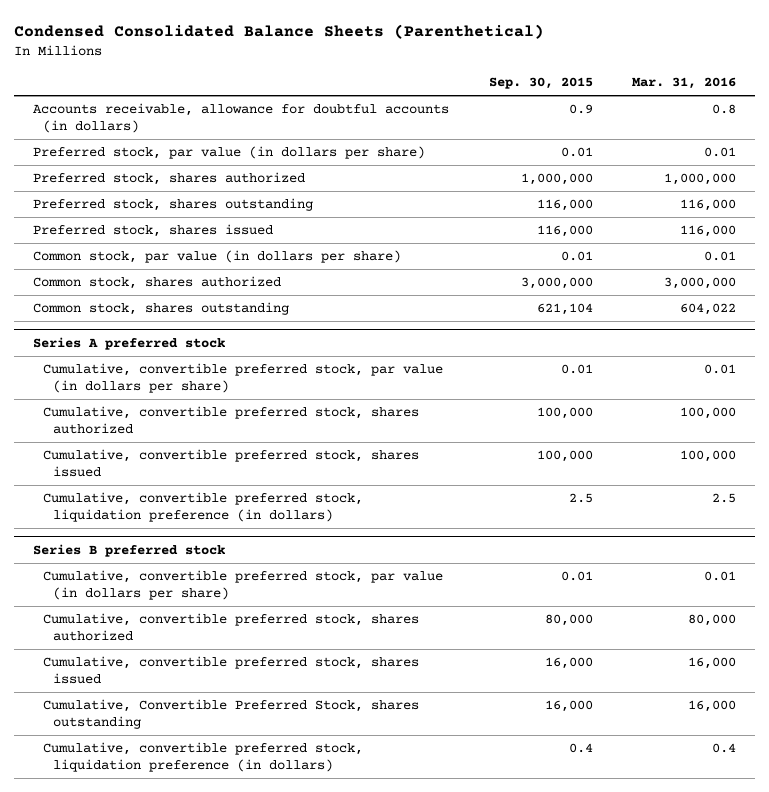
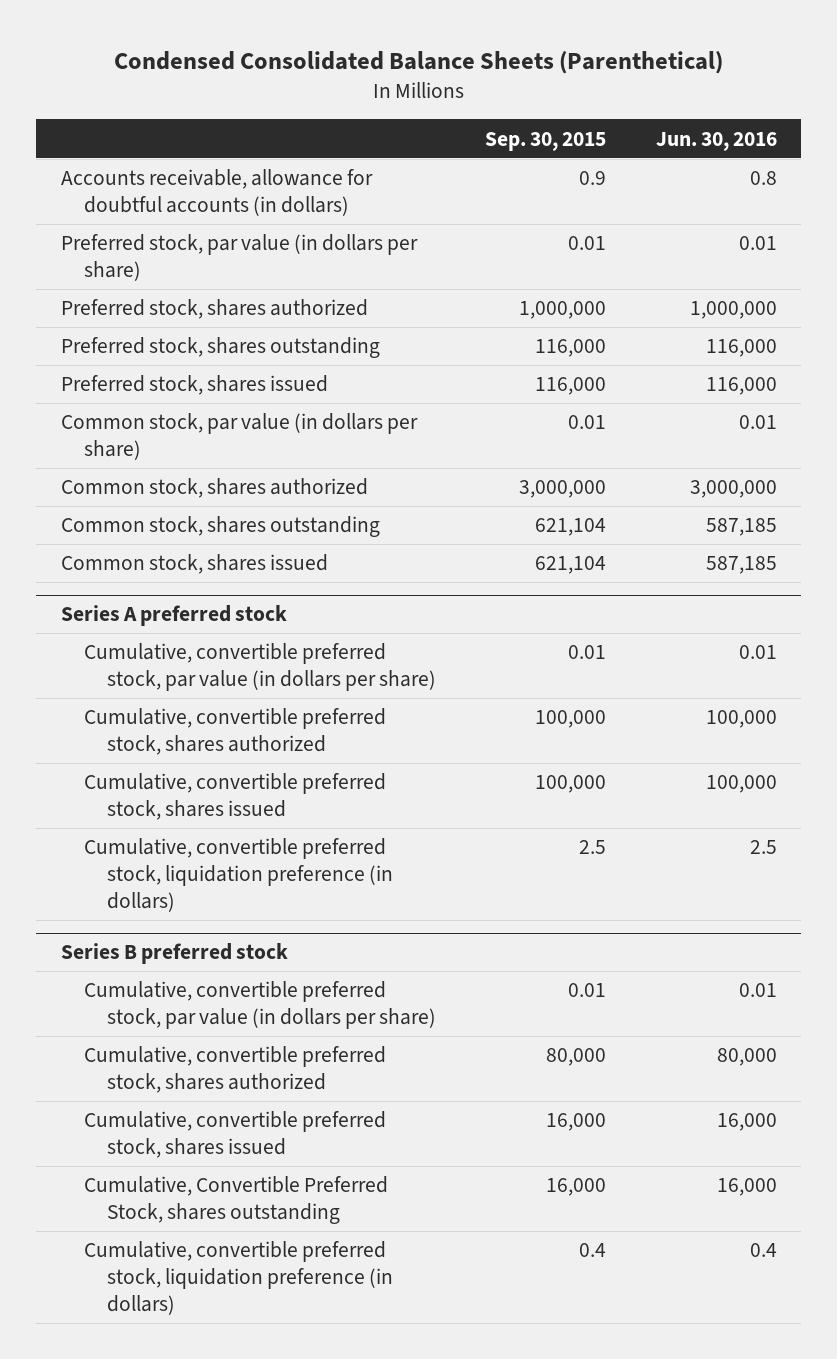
[631,77,736,90] Mar. 31, 2016 -> none
none -> [655,131,777,151] Jun. 30, 2016
none -> [60,554,328,575] Common stock, shares issued

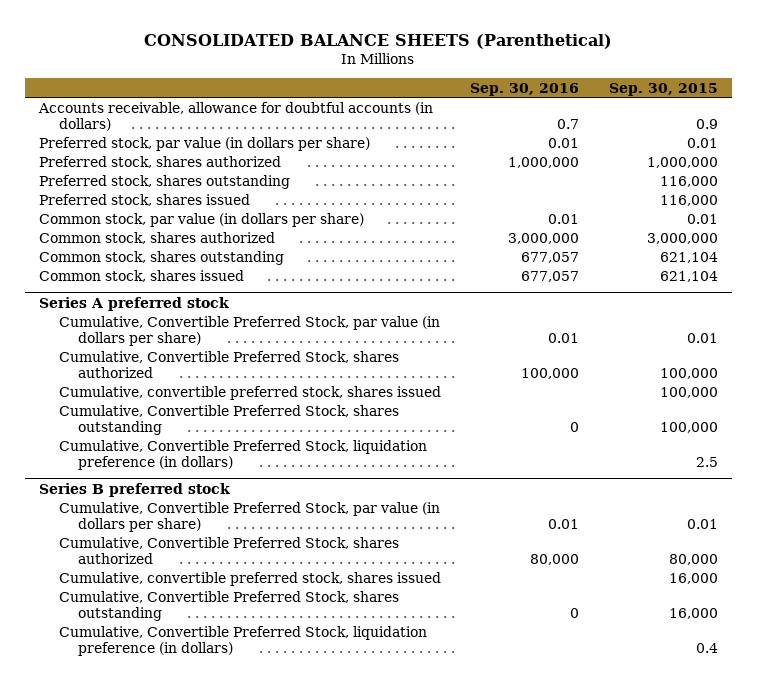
[113,51,723,75] Condensed Consolidated Balance Sheets (Parenthetical) -> [144,33,613,49] CONSOLIDATED BALANCE SHEETS (Parenthetical)
[655,131,777,151] Jun. 30, 2016 -> none
none -> [470,82,580,96] Sep. 30, 2016
[83,643,436,691] Cumulative, convertible preferred stock, par value (in dollars per share) -> [58,315,440,346] Cumulative, Convertible Preferred Stock, par value (in dollars per share)
[83,708,386,755] Cumulative, convertible preferred stock, shares authorized -> [58,350,399,378] Cumulative, Convertible Preferred Stock, shares authorized
none -> [58,404,399,435] Cumulative, Convertible Preferred Stock, shares outstanding
[83,838,393,912] Cumulative, convertible preferred stock, liquidation preference (in dollars) -> [58,439,427,470] Cumulative, Convertible Preferred Stock, liquidation preference (in dollars)
[83,981,436,1029] Cumulative, convertible preferred stock, par value (in dollars per share) -> [58,501,440,532] Cumulative, Convertible Preferred Stock, par value (in dollars per share)
[83,1046,386,1093] Cumulative, convertible preferred stock, shares authorized -> [58,536,399,564] Cumulative, Convertible Preferred Stock, shares authorized
[83,1241,393,1315] Cumulative, convertible preferred stock, liquidation preference (in dollars) -> [58,625,427,656] Cumulative, Convertible Preferred Stock, liquidation preference (in dollars)

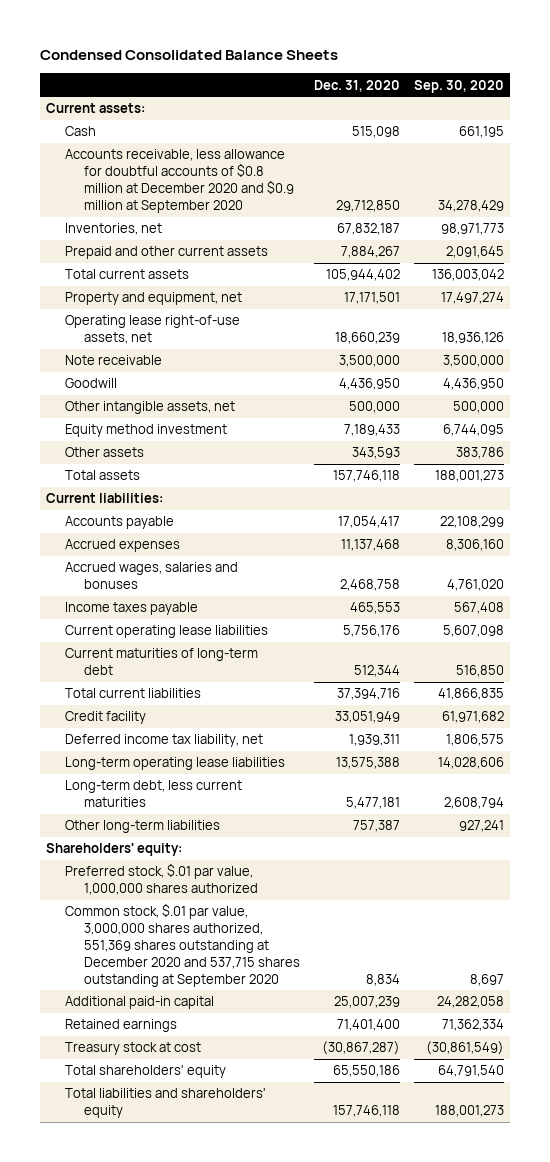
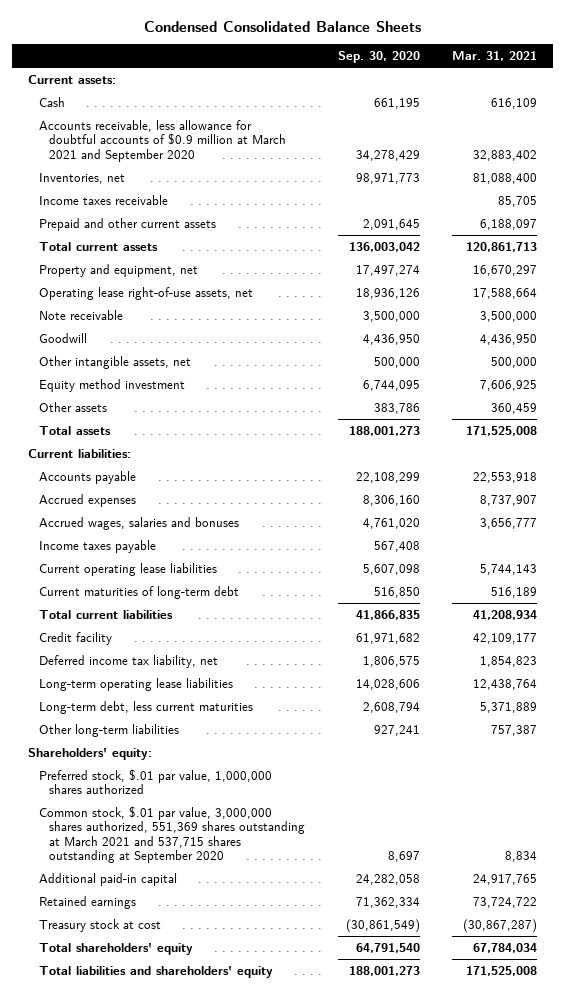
[313,79,400,92] Dec. 31, 2020 -> none
none -> [451,50,537,61] Mar. 31, 2021
[65,149,295,213] Accounts receivable, less allowance for doubtful accounts of $0.8 million at December 2020 and $0.9 million at September 2020 -> [38,119,287,162] Accounts receivable, less allowance for doubtful accounts of $0.9 million at March 2021 and September 2020
none -> [38,194,168,205] Income taxes receivable
[65,903,301,987] Common stock, $.01 par value, 3,000,000 shares authorized, 551,369 shares outstanding at December 2020 and 537,715 shares outstanding at September 2020 -> [38,805,306,863] Common stock, $.01 par value, 3,000,000 shares authorized, 551,369 shares outstanding at March 2021 and 537,715 shares outstanding at September 2020

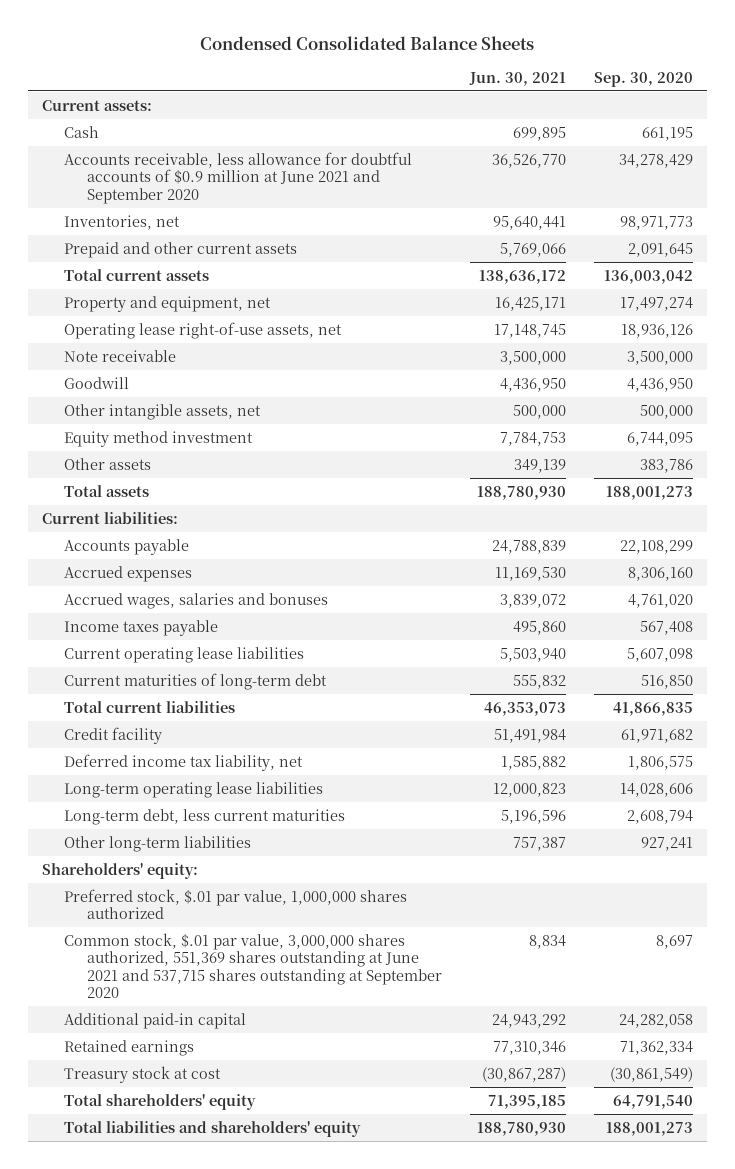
[451,50,537,61] Mar. 31, 2021 -> none
none -> [468,71,566,86] Jun. 30, 2021
[38,119,287,162] Accounts receivable, less allowance for doubtful accounts of $0.9 million at March 2021 and September 2020 -> [64,151,413,204] Accounts receivable, less allowance for doubtful accounts of $0.9 million at June 2021 and September 2020
[38,194,168,205] Income taxes receivable -> none
[38,805,306,863] Common stock, $.01 par value, 3,000,000 shares authorized, 551,369 shares outstanding at March 2021 and 537,715 shares outstanding at September 2020 -> [64,932,442,999] Common stock, $.01 par value, 3,000,000 shares authorized, 551,369 shares outstanding at June 2021 and 537,715 shares outstanding at September 2020

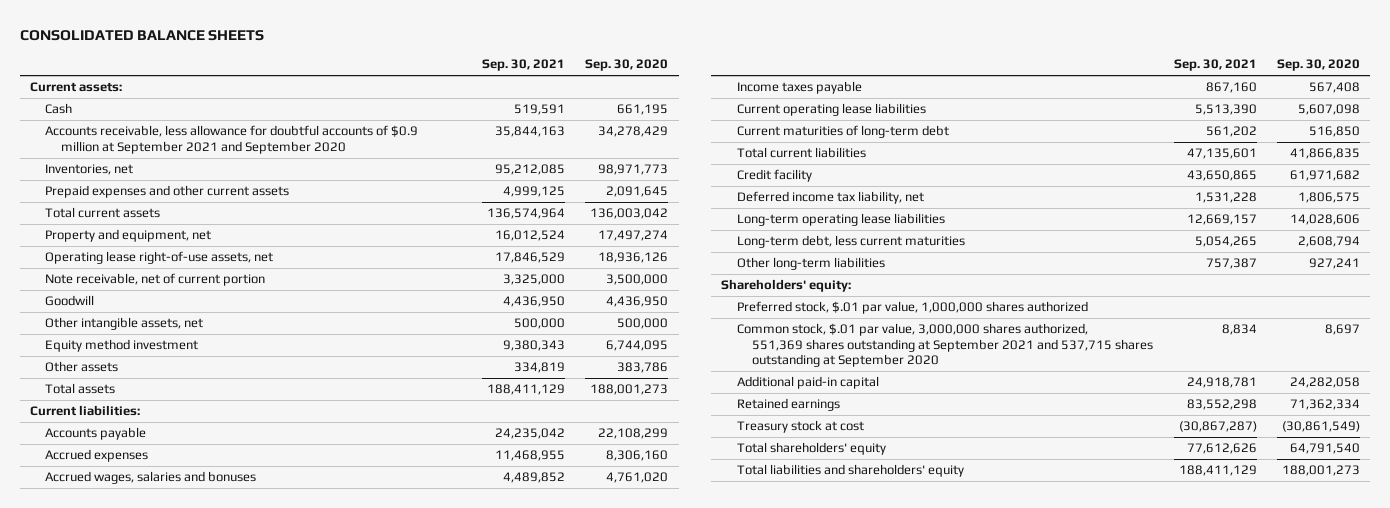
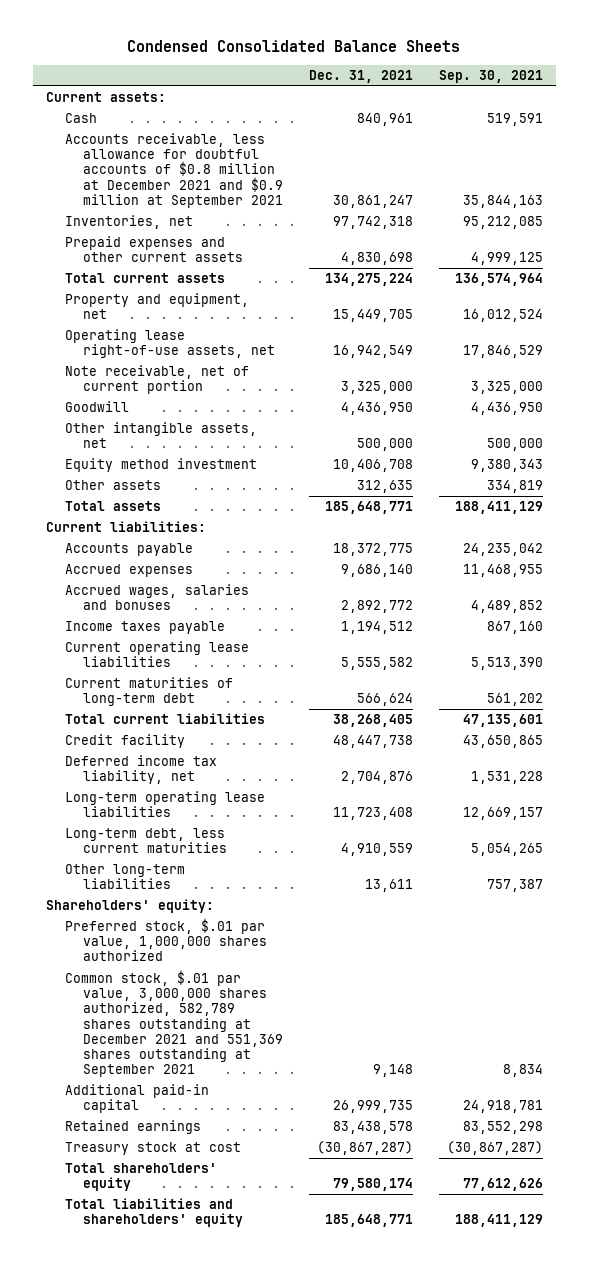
[19,29,264,41] CONSOLIDATED BALANCE SHEETS -> [127,40,461,53] Condensed Consolidated Balance Sheets
[585,59,669,72] Sep. 30, 2020 -> none
none -> [309,69,414,83] Dec. 31, 2021
[45,125,419,154] Accounts receivable, less allowance for doubtful accounts of $0.9 million at September 2021 and September 2020 -> [64,133,284,208] Accounts receivable, less allowance for doubtful accounts of $0.8 million at December 2021 and $0.9 million at September 2021
[736,323,1154,368] Common stock, $.01 par value, 3,000,000 shares authorized, 551,369 shares outstanding at September 2021 and 537,715 shares outstanding at September 2020 -> [64,970,284,1078] Common stock, $.01 par value, 3,000,000 shares authorized, 582,789 shares outstanding at December 2021 and 551,369 shares outstanding at September 2021

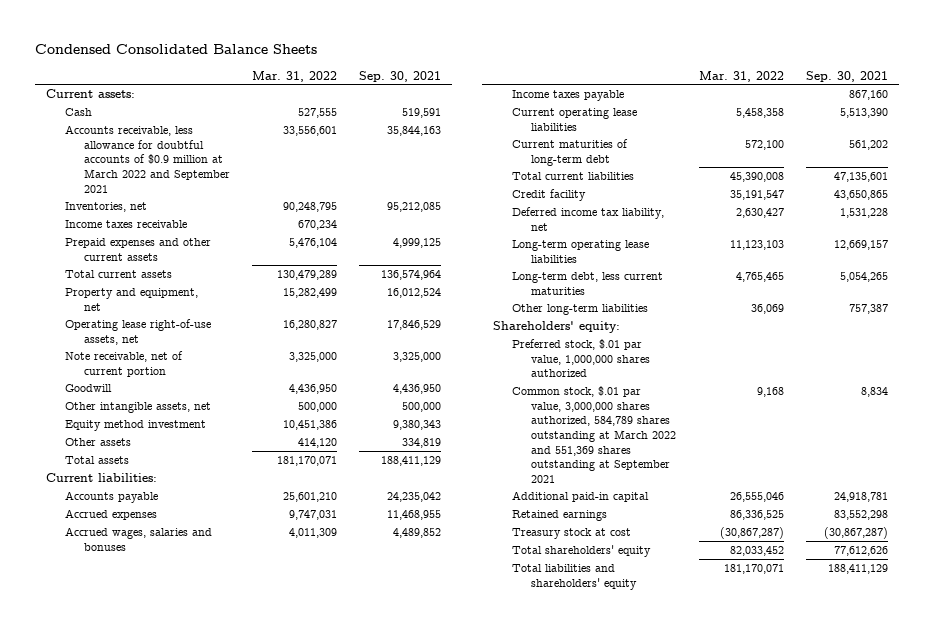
[309,69,414,83] Dec. 31, 2021 -> none
none -> [251,70,337,82] Mar. 31, 2022
[64,133,284,208] Accounts receivable, less allowance for doubtful accounts of $0.8 million at December 2021 and $0.9 million at September 2021 -> [64,125,230,193] Accounts receivable, less allowance for doubtful accounts of $0.9 million at March 2022 and September 2021
none -> [64,220,187,229] Income taxes receivable
[64,970,284,1078] Common stock, $.01 par value, 3,000,000 shares authorized, 582,789 shares outstanding at December 2021 and 551,369 shares outstanding at September 2021 -> [511,386,676,483] Common stock, $.01 par value, 3,000,000 shares authorized, 584,789 shares outstanding at March 2022 and 551,369 shares outstanding at September 2021

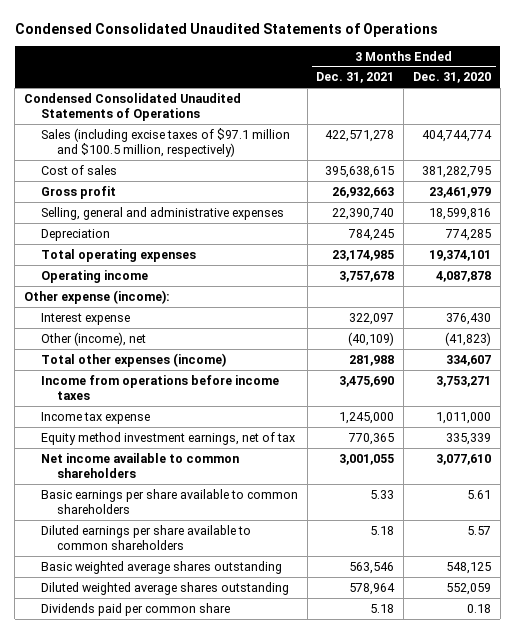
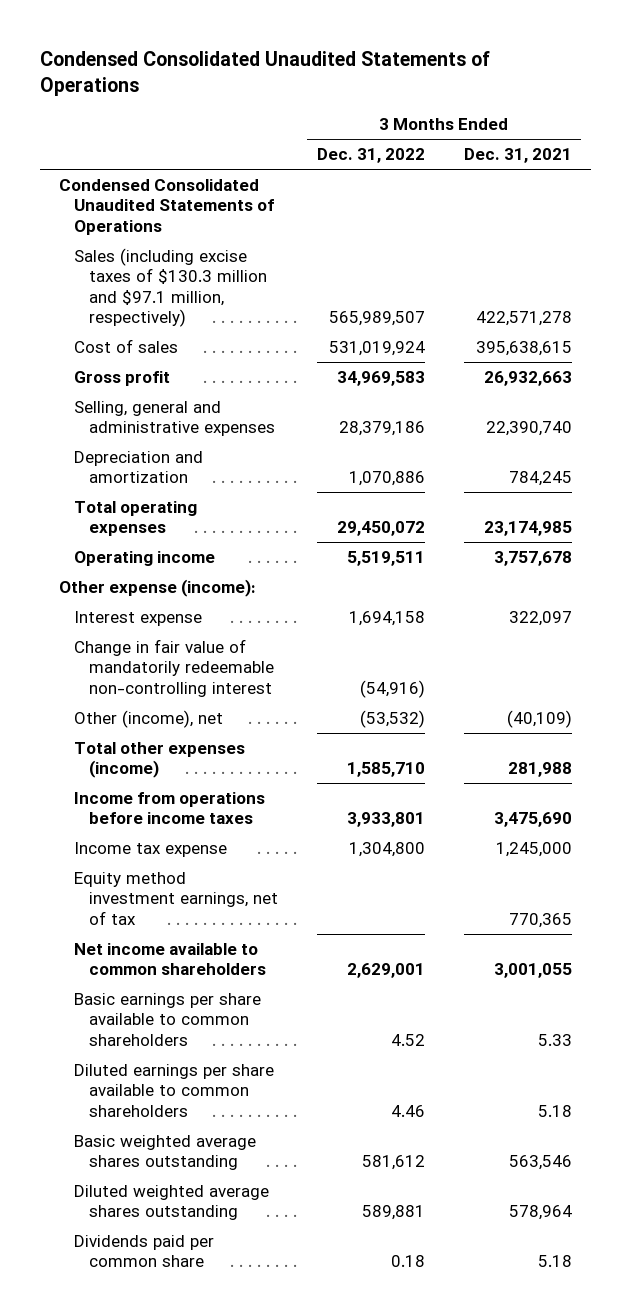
[413,72,492,84] Dec. 31, 2020 -> none
none -> [316,148,425,164] Dec. 31, 2022
[40,127,290,158] Sales (including excise taxes of $97.1 million and $100.5 million, respectively) -> [74,248,268,327] Sales (including excise taxes of $130.3 million and $97.1 million, respectively)
[40,228,110,241] Depreciation -> [74,451,204,484] Depreciation and amortization
none -> [74,639,275,697] Change in fair value of mandatorily redeemable non-controlling interest

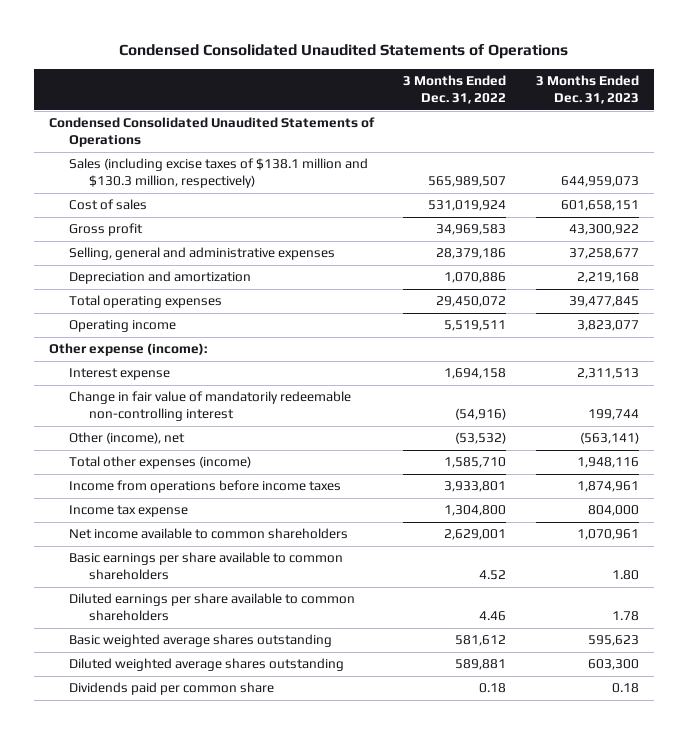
[463,148,572,164] Dec. 31, 2021 -> none
none -> [536,75,640,104] 3 Months Ended Dec. 31, 2023
[74,248,268,327] Sales (including excise taxes of $130.3 million and $97.1 million, respectively) -> [69,158,369,189] Sales (including excise taxes of $138.1 million and $130.3 million, respectively)
[74,872,279,925] Equity method investment earnings, net of tax -> none

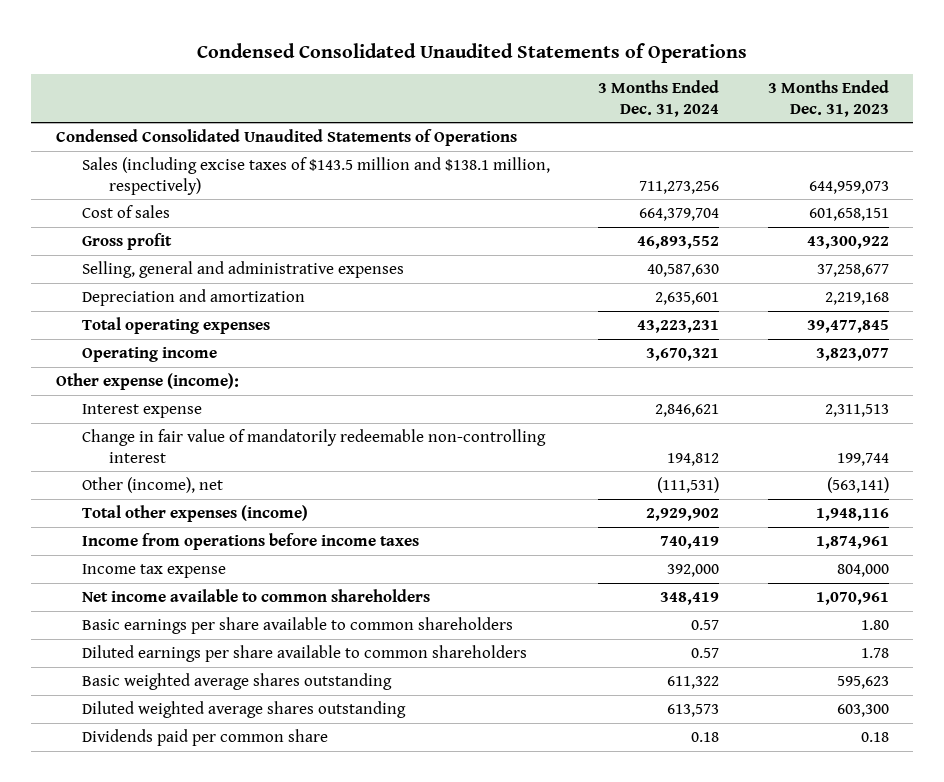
[403,75,507,104] 3 Months Ended Dec. 31, 2022 -> none
none -> [598,80,720,117] 3 Months Ended Dec. 31, 2024
[69,158,369,189] Sales (including excise taxes of $138.1 million and $130.3 million, respectively) -> [82,157,551,195] Sales (including excise taxes of $143.5 million and $138.1 million, respectively)

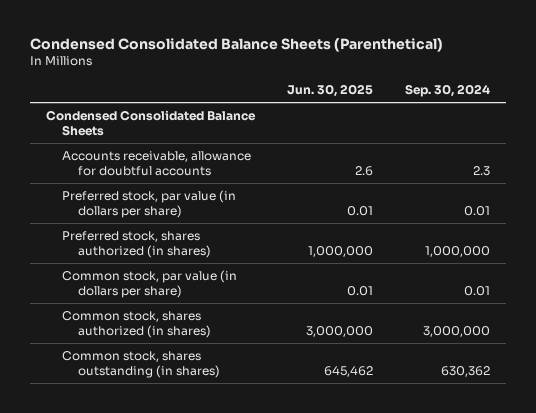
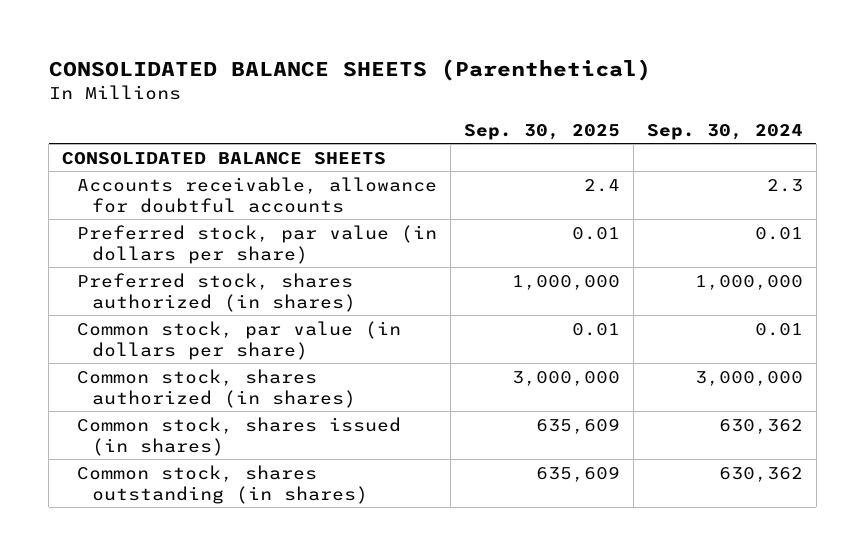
[30,37,444,52] Condensed Consolidated Balance Sheets (Parenthetical) -> [48,58,651,81] CONSOLIDATED BALANCE SHEETS (Parenthetical)
[286,84,373,98] Jun. 30, 2025 -> none
none -> [463,123,620,140] Sep. 30, 2025
[46,109,257,136] Condensed Consolidated Balance Sheets -> [62,151,387,165] CONSOLIDATED BALANCE SHEETS
none -> [77,416,402,456] Common stock, shares issued (in shares)

